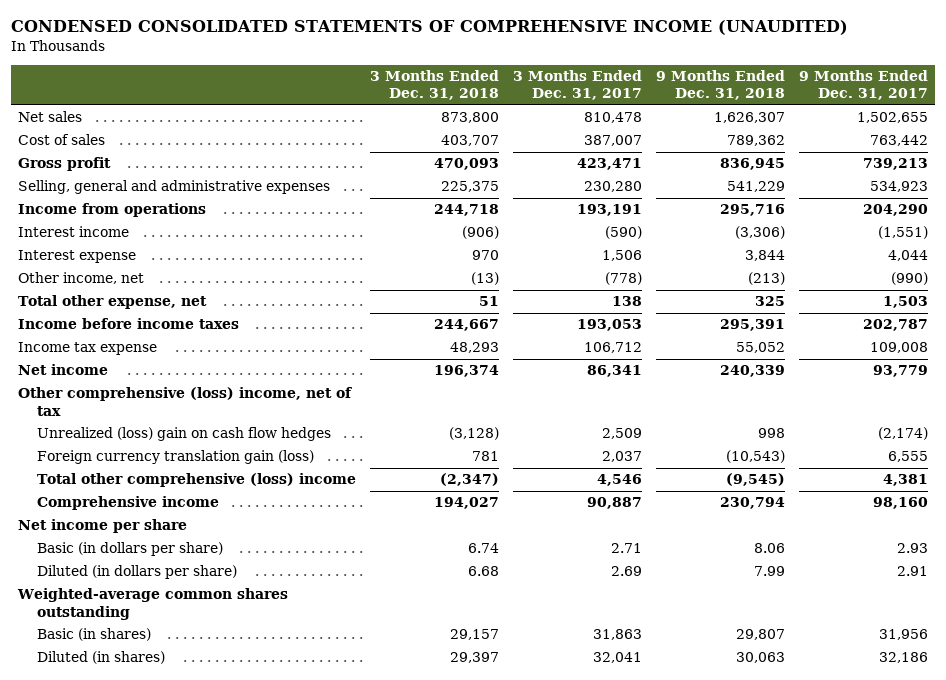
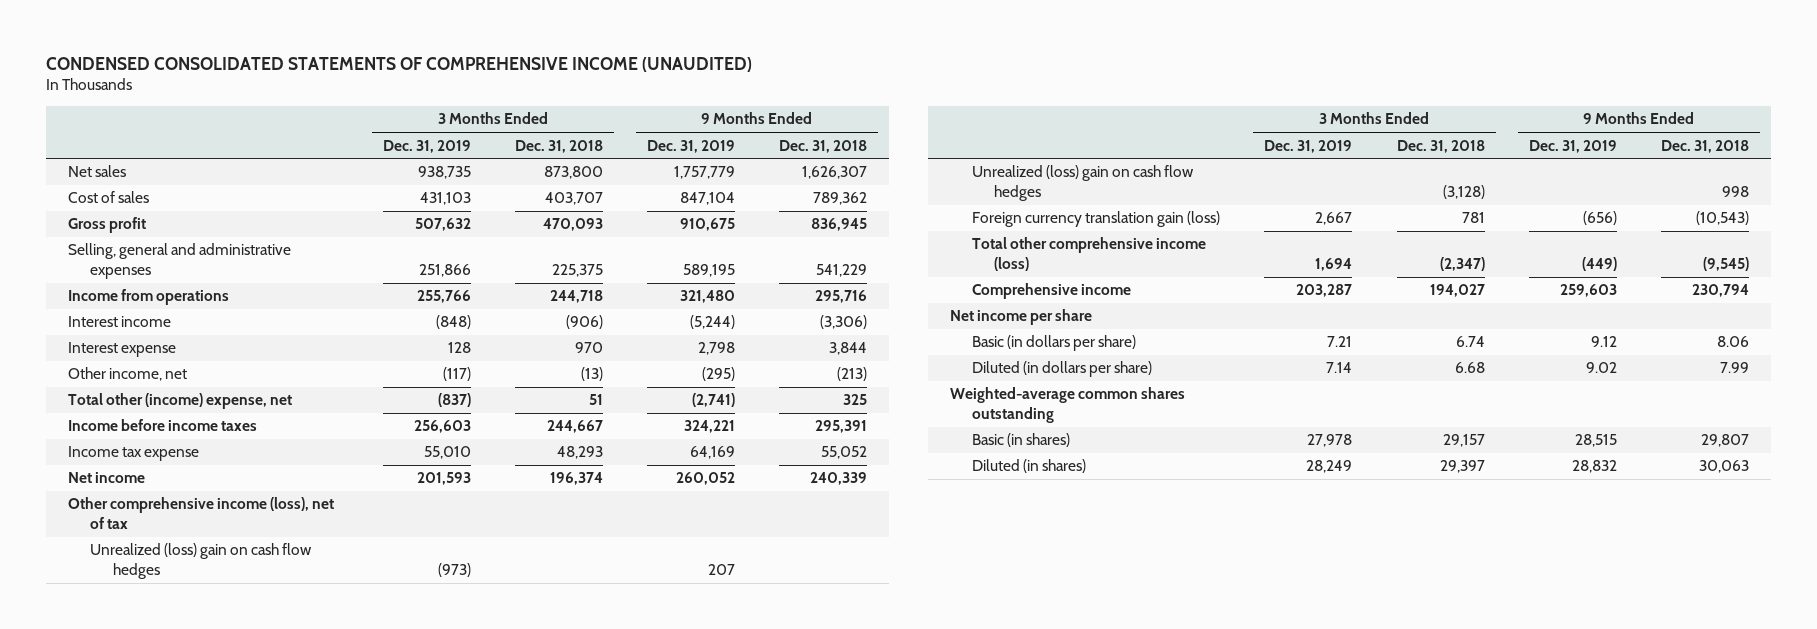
[512,70,642,101] 3 Months Ended Dec. 31, 2017 -> none
[798,70,928,101] 9 Months Ended Dec. 31, 2017 -> none
none -> [382,139,471,153] Dec. 31, 2019
none -> [647,139,736,153] Dec. 31, 2019
[18,295,208,310] Total other expense, net -> [68,393,293,410] Total other (income) expense, net
[18,387,353,416] Other comprehensive (loss) income, net of tax -> [68,497,335,530] Other comprehensive income (loss), net of tax
none -> [90,543,313,580] Unrealized (loss) gain on cash flow hedges
[36,473,356,488] Total other comprehensive (loss) income -> [972,237,1207,272] Total other comprehensive income (loss)

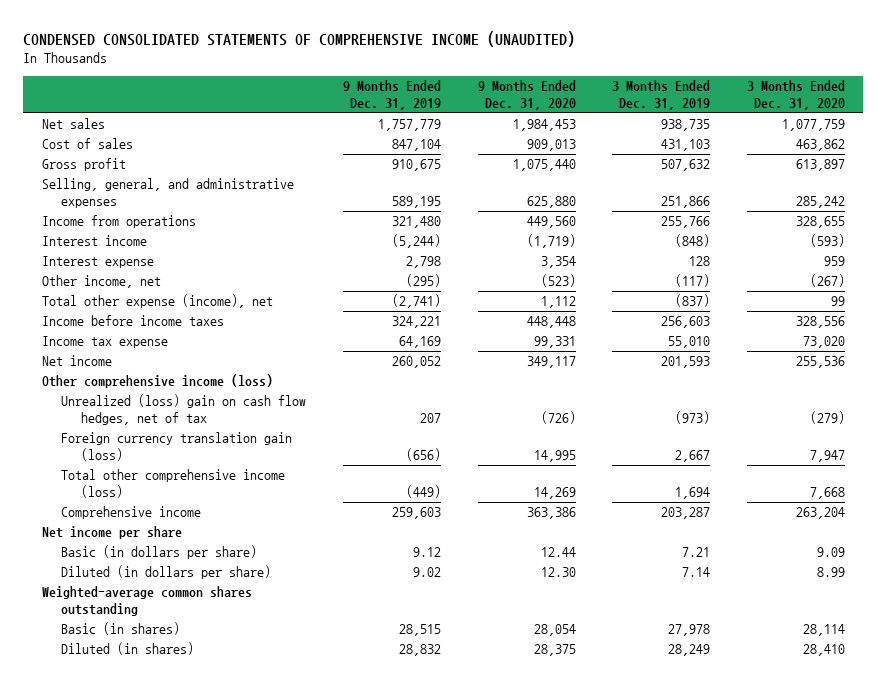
[514,139,603,153] Dec. 31, 2018 -> none
[779,139,868,153] Dec. 31, 2018 -> none
none -> [477,79,576,110] 9 Months Ended Dec. 31, 2020
none -> [746,79,845,110] 3 Months Ended Dec. 31, 2020
[68,243,292,280] Selling, general and administrative expenses -> [41,178,294,209] Selling, general, and administrative expenses
[68,393,293,410] Total other (income) expense, net -> [41,294,273,309] Total other expense (income), net
[972,165,1195,202] Unrealized (loss) gain on cash flow hedges -> none
[68,497,335,530] Other comprehensive income (loss), net of tax -> [41,374,273,389] Other comprehensive income (loss)
[90,543,313,580] Unrealized (loss) gain on cash flow hedges -> [61,394,307,426] Unrealized (loss) gain on cash flow hedges, net of tax

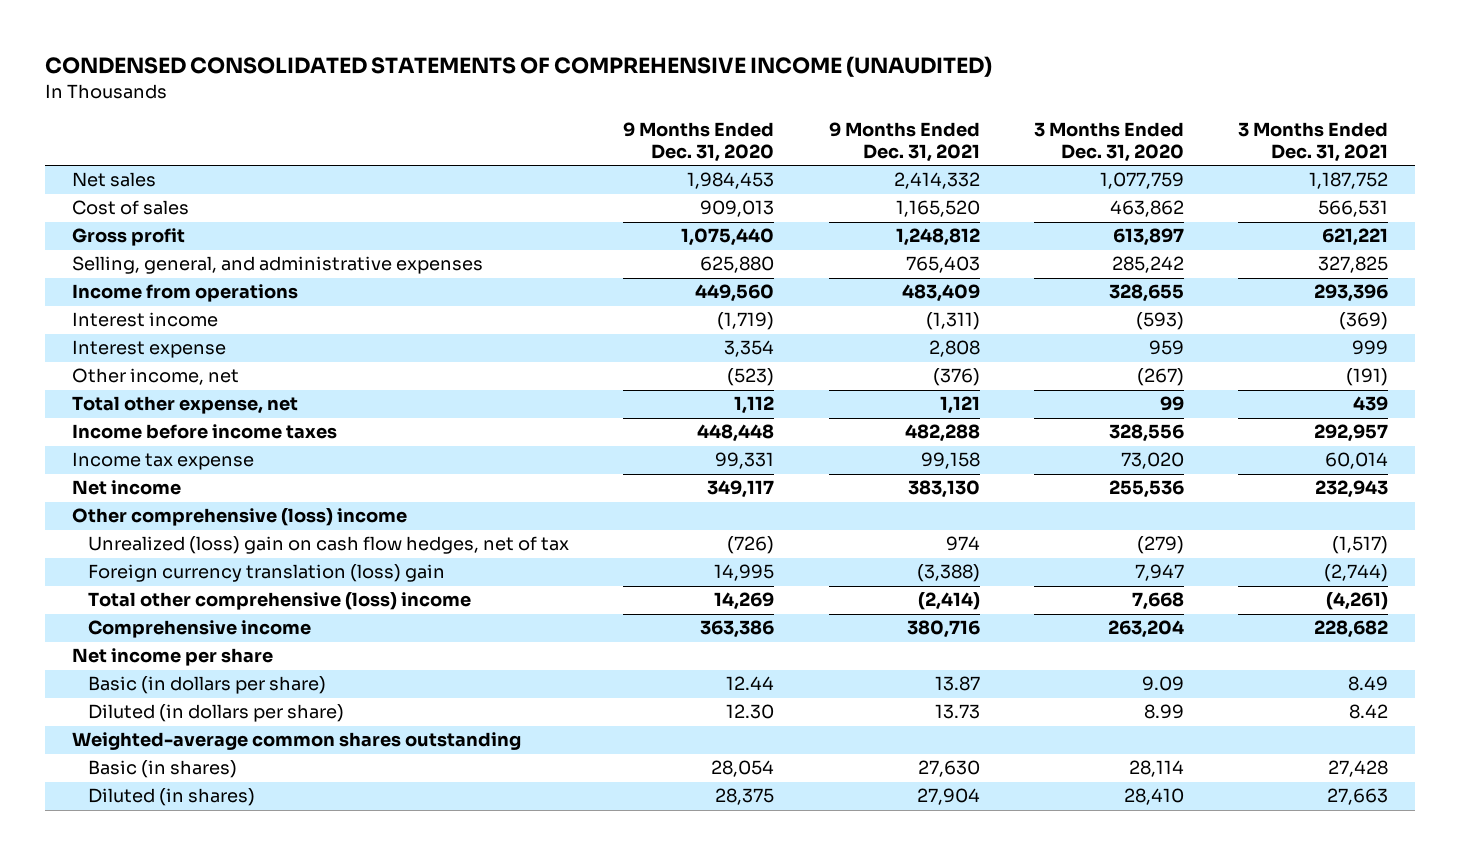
[343,79,442,110] 9 Months Ended Dec. 31, 2019 -> none
[612,79,711,110] 3 Months Ended Dec. 31, 2019 -> none
none -> [828,122,980,163] 9 Months Ended Dec. 31, 2021
none -> [1237,122,1388,163] 3 Months Ended Dec. 31, 2021
[41,294,273,309] Total other expense (income), net -> [72,396,299,415] Total other expense, net
[41,374,273,389] Other comprehensive income (loss) -> [72,508,408,527] Other comprehensive (loss) income
[61,432,293,462] Foreign currency translation gain (loss) -> [88,564,446,583] Foreign currency translation (loss) gain
[61,469,286,499] Total other comprehensive income (loss) -> [88,592,472,611] Total other comprehensive (loss) income

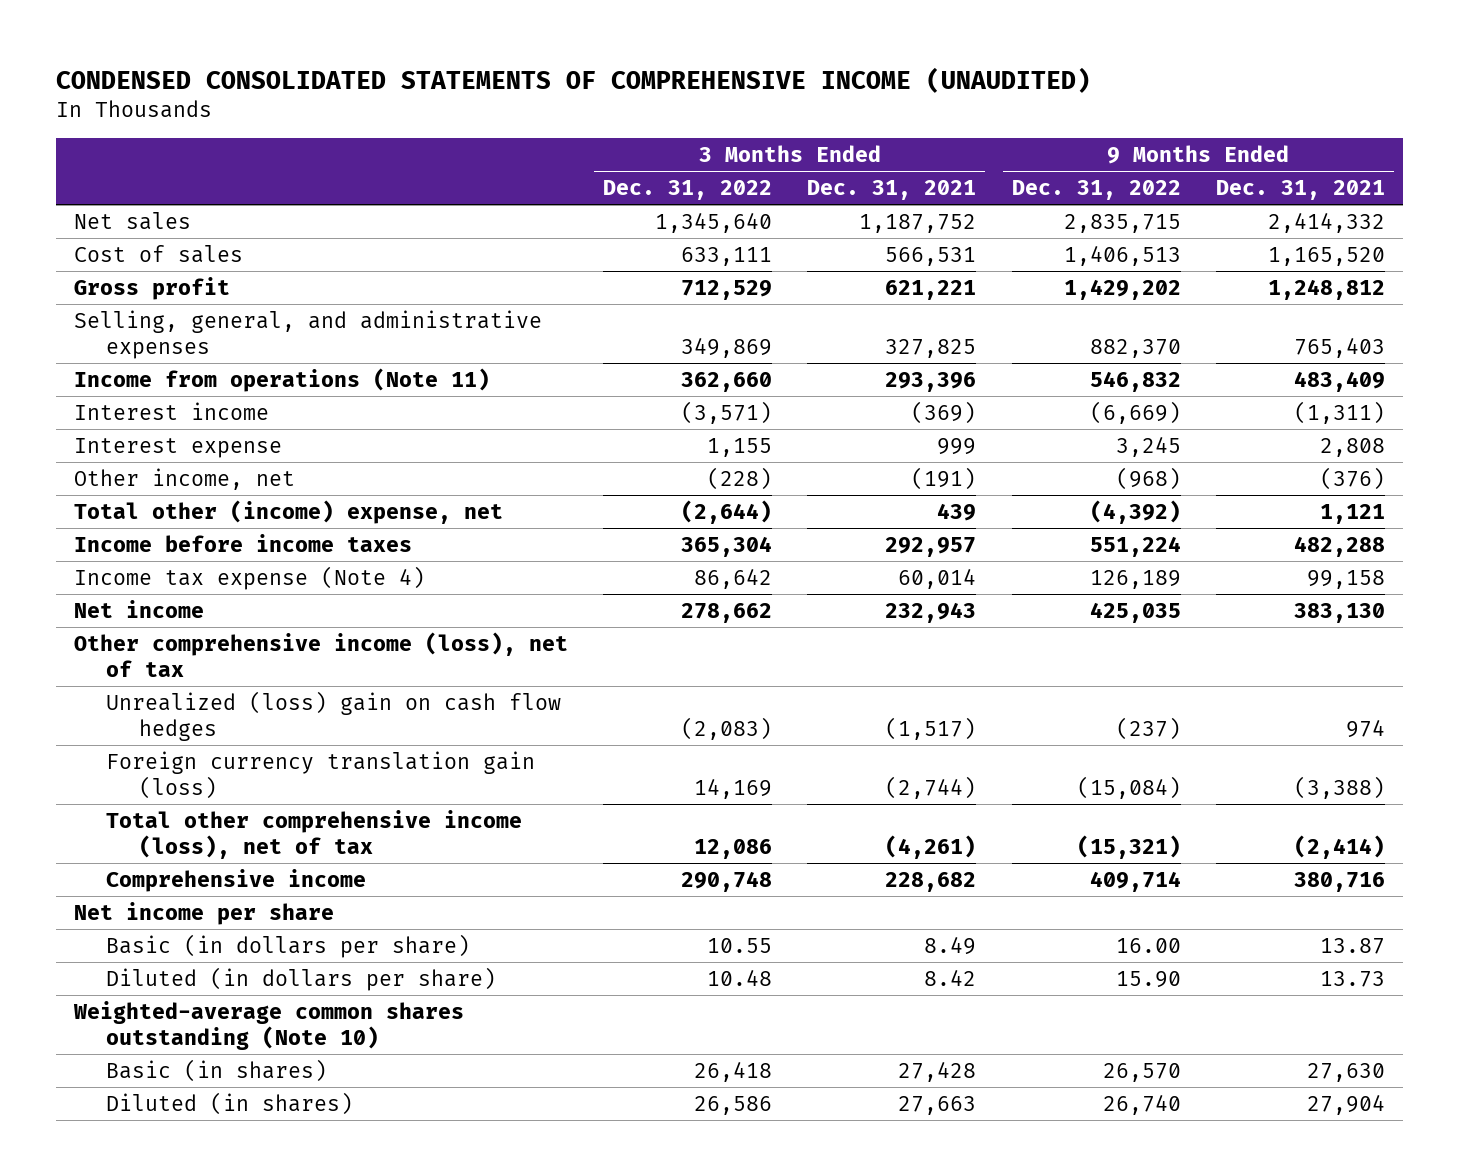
[623,122,775,163] 9 Months Ended Dec. 31, 2020 -> none
[1033,122,1184,163] 3 Months Ended Dec. 31, 2020 -> none
none -> [603,180,773,201] Dec. 31, 2022
none -> [1011,180,1181,201] Dec. 31, 2022
[72,284,299,303] Income from operations -> [73,367,490,392] Income from operations (Note 11)
[72,396,299,415] Total other expense, net -> [73,499,503,524] Total other (income) expense, net
[72,452,255,471] Income tax expense -> [73,565,425,590] Income tax expense (Note 4)
[72,508,408,527] Other comprehensive (loss) income -> [73,631,568,678] Other comprehensive income (loss), net of tax
[88,536,570,555] Unrealized (loss) gain on cash flow hedges, net of tax -> [106,690,562,742] Unrealized (loss) gain on cash flow hedges
[88,564,446,583] Foreign currency translation (loss) gain -> [106,750,536,800] Foreign currency translation gain (loss)
[88,592,472,611] Total other comprehensive (loss) income -> [106,809,523,860] Total other comprehensive income (loss), net of tax
[72,732,522,751] Weighted-average common shares outstanding -> [72,1000,464,1051] Weighted-average common shares outstanding (Note 10)

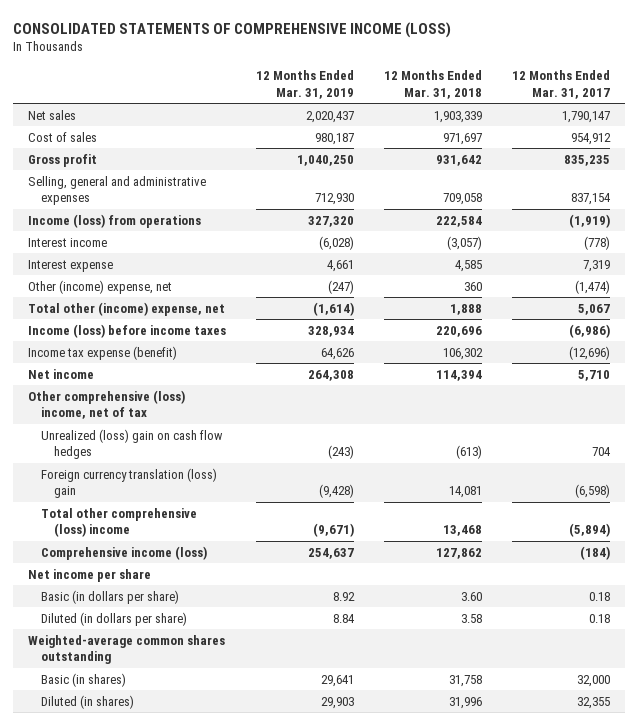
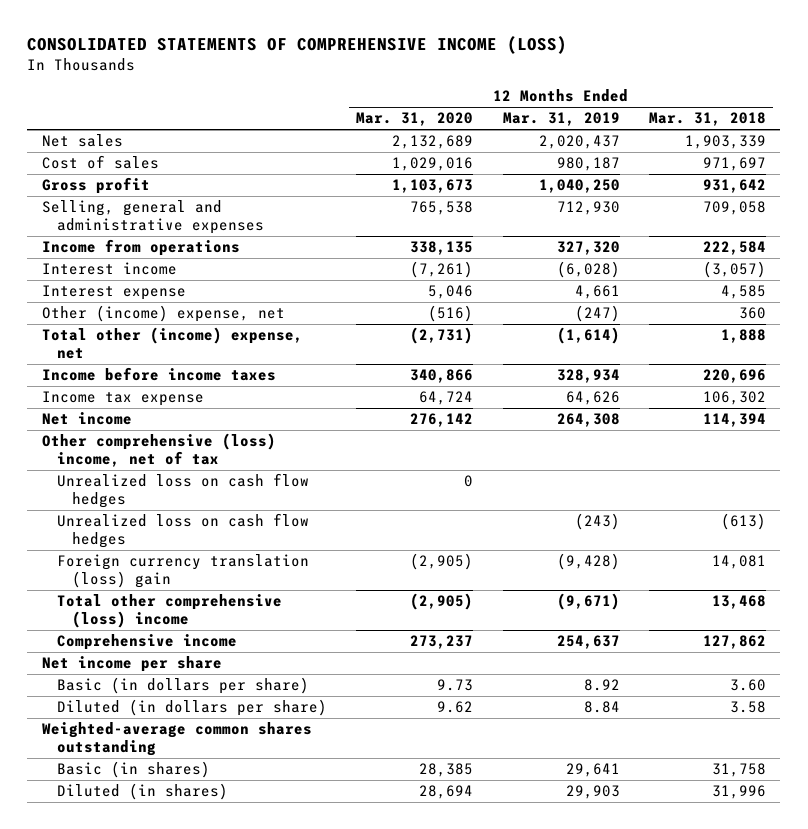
[511,70,610,99] 12 Months Ended Mar. 31, 2017 -> none
none -> [356,112,474,127] Mar. 31, 2020
[28,213,202,228] Income (loss) from operations -> [41,239,240,257] Income from operations
[28,323,227,338] Income (loss) before income taxes -> [41,367,276,382] Income before income taxes
[28,345,178,360] Income tax expense (benefit) -> [41,391,204,407] Income tax expense
none -> [57,473,310,509] Unrealized loss on cash flow hedges
[41,428,224,460] Unrealized (loss) gain on cash flow hedges -> [57,513,310,549] Unrealized loss on cash flow hedges
[41,545,208,560] Comprehensive income (loss) -> [57,634,238,651] Comprehensive income

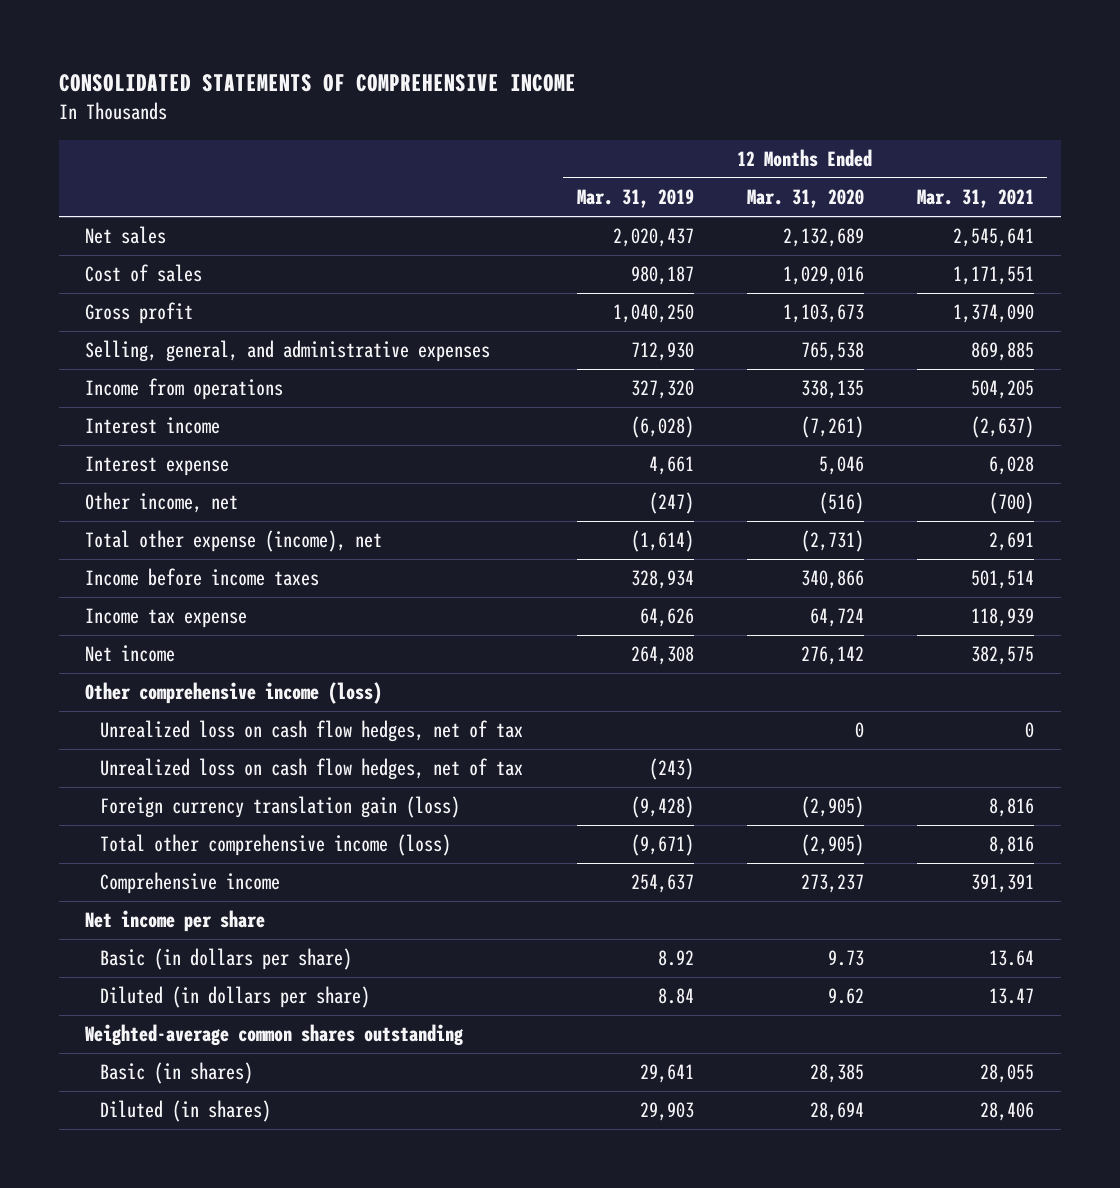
[27,36,568,55] CONSOLIDATED STATEMENTS OF COMPREHENSIVE INCOME (LOSS) -> [58,73,576,92] CONSOLIDATED STATEMENTS OF COMPREHENSIVE INCOME
[648,112,766,127] Mar. 31, 2018 -> none
none -> [917,189,1035,209] Mar. 31, 2021
[41,200,265,235] Selling, general and administrative expenses -> [85,340,491,363] Selling, general, and administrative expenses
[41,305,285,323] Other (income) expense, net -> [85,492,239,514] Other income, net
[41,327,303,360] Total other (income) expense, net -> [85,530,383,553] Total other expense (income), net
[41,433,276,468] Other comprehensive (loss) income, net of tax -> [85,682,383,705] Other comprehensive income (loss)
[57,473,310,509] Unrealized loss on cash flow hedges -> [100,720,524,743] Unrealized loss on cash flow hedges, net of tax
[57,513,310,549] Unrealized loss on cash flow hedges -> [100,758,524,781] Unrealized loss on cash flow hedges, net of tax
[57,554,310,589] Foreign currency translation (loss) gain -> [100,796,461,819] Foreign currency translation gain (loss)
[57,594,283,629] Total other comprehensive (loss) income -> [100,834,452,857] Total other comprehensive income (loss)

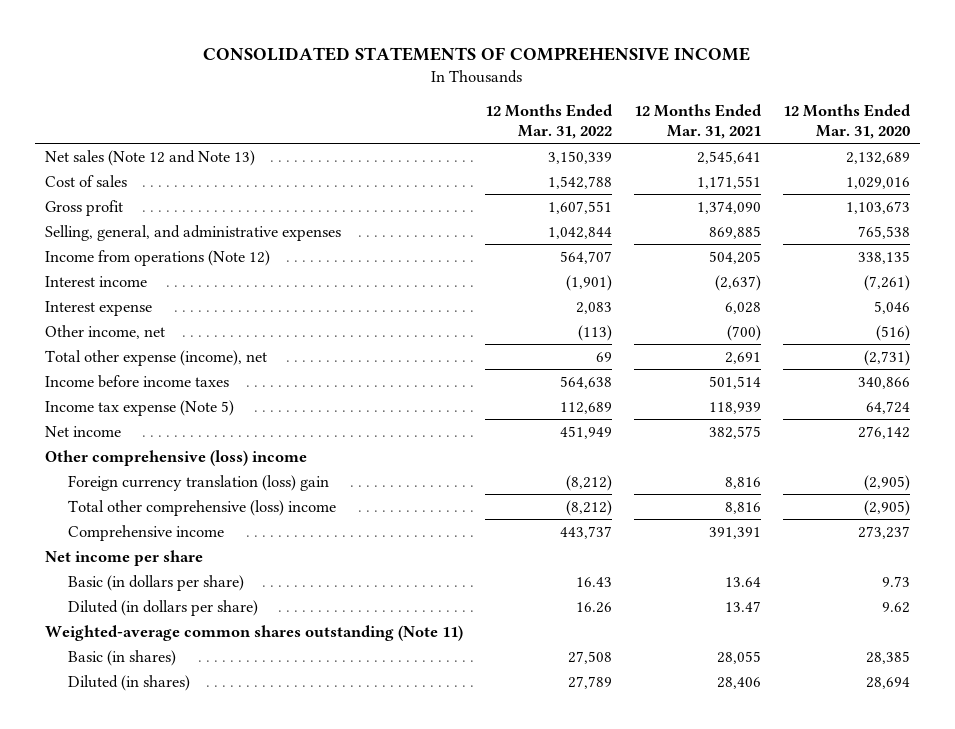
[576,189,694,209] Mar. 31, 2019 -> none
none -> [485,104,614,139] 12 Months Ended Mar. 31, 2022
[85,226,167,245] Net sales -> [45,149,256,166] Net sales (Note 12 and Note 13)
[85,378,284,401] Income from operations -> [45,249,271,266] Income from operations (Note 12)
[85,608,248,629] Income tax expense -> [45,399,235,416] Income tax expense (Note 5)
[100,720,524,743] Unrealized loss on cash flow hedges, net of tax -> none
[100,758,524,781] Unrealized loss on cash flow hedges, net of tax -> none
[85,682,383,705] Other comprehensive income (loss) -> [45,449,308,466] Other comprehensive (loss) income
[100,796,461,819] Foreign currency translation gain (loss) -> [67,474,329,491] Foreign currency translation (loss) gain
[100,834,452,857] Total other comprehensive income (loss) -> [67,499,336,516] Total other comprehensive (loss) income
[85,1024,465,1047] Weighted-average common shares outstanding -> [45,624,464,641] Weighted-average common shares outstanding (Note 11)

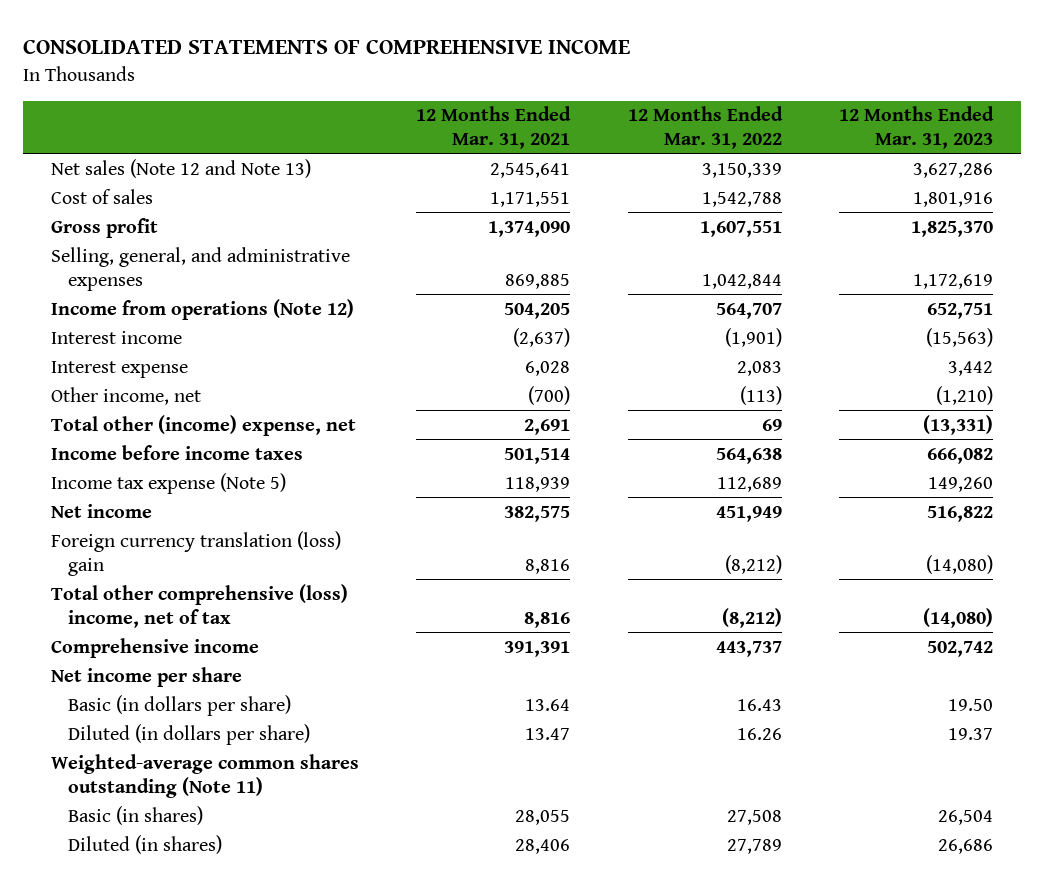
[782,104,911,139] 12 Months Ended Mar. 31, 2020 -> none
none -> [838,106,994,150] 12 Months Ended Mar. 31, 2023
[45,349,268,366] Total other expense (income), net -> [51,414,357,436] Total other (income) expense, net
[45,449,308,466] Other comprehensive (loss) income -> none
[67,499,336,516] Total other comprehensive (loss) income -> [51,583,349,628] Total other comprehensive (loss) income, net of tax

